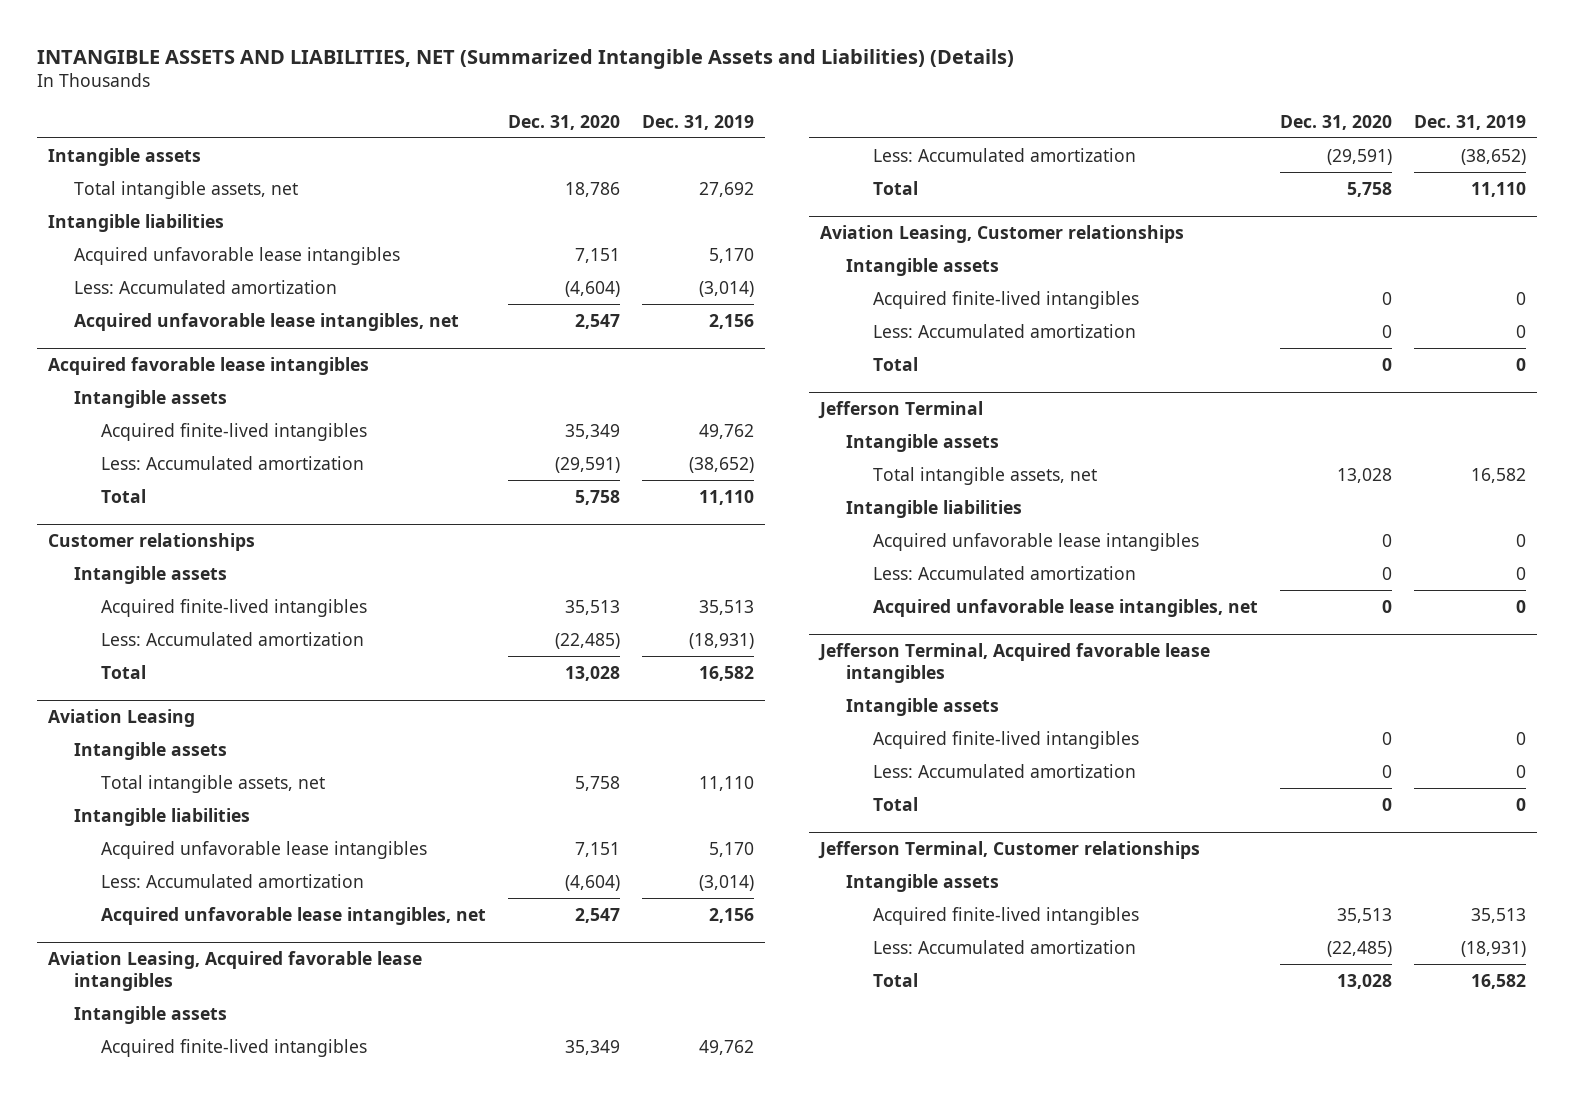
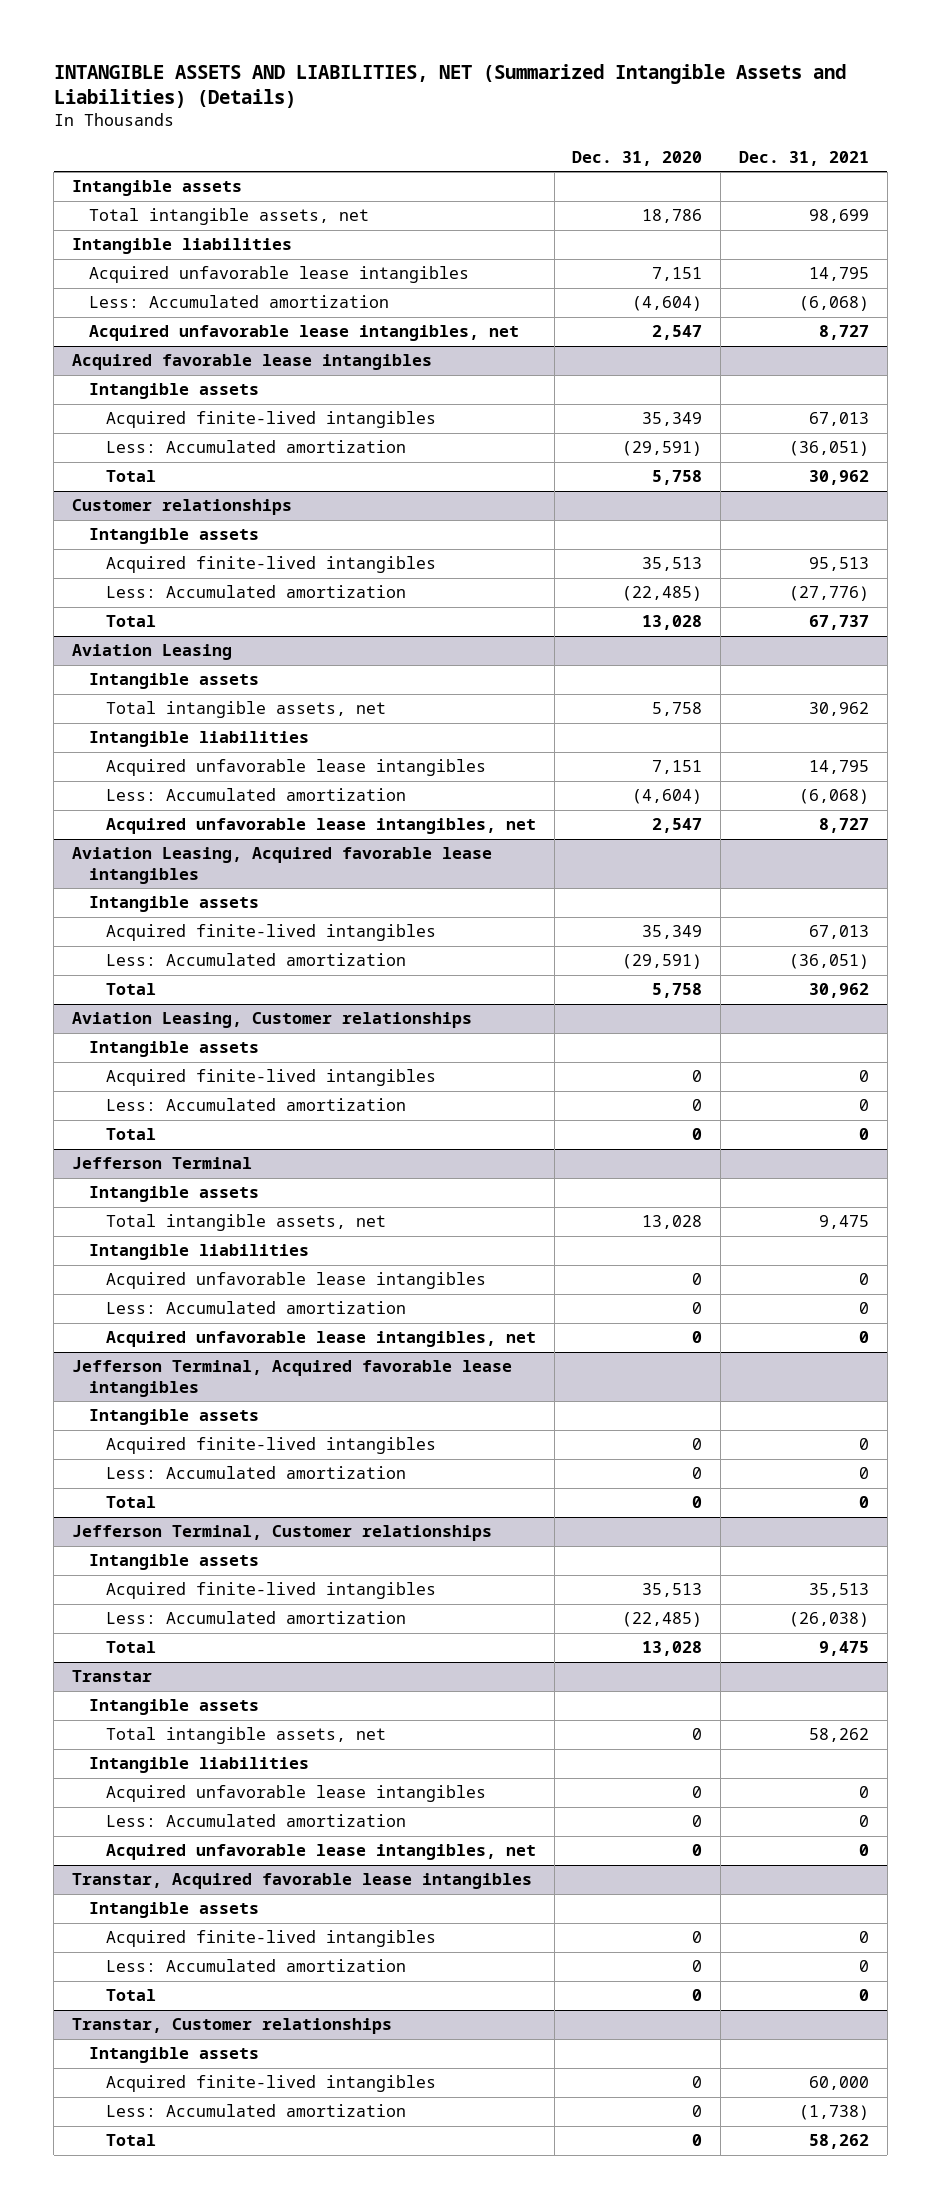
[642,114,755,130] Dec. 31, 2019 -> none
none -> [738,150,869,166] Dec. 31, 2021
none -> [71,1670,152,1683] Transtar
none -> [88,1699,259,1716] Intangible assets
none -> [105,1727,386,1745] Total intangible assets, net
none -> [88,1757,309,1774] Intangible liabilities
none -> [105,1785,486,1803] Acquired unfavorable lease intangibles
none -> [105,1814,406,1828] Less: Accumulated amortization
none -> [105,1844,536,1861] Acquired unfavorable lease intangibles, net
none -> [71,1873,532,1890] Transtar, Acquired favorable lease intangibles
none -> [88,1902,259,1919] Intangible assets
none -> [105,1930,436,1948] Acquired finite-lived intangibles
none -> [105,1959,406,1973] Less: Accumulated amortization
none -> [105,1989,156,2002] Total
none -> [71,2018,392,2035] Transtar, Customer relationships
none -> [88,2047,259,2064] Intangible assets
none -> [105,2075,436,2093] Acquired finite-lived intangibles
none -> [105,2104,406,2118] Less: Accumulated amortization
none -> [105,2134,156,2147] Total

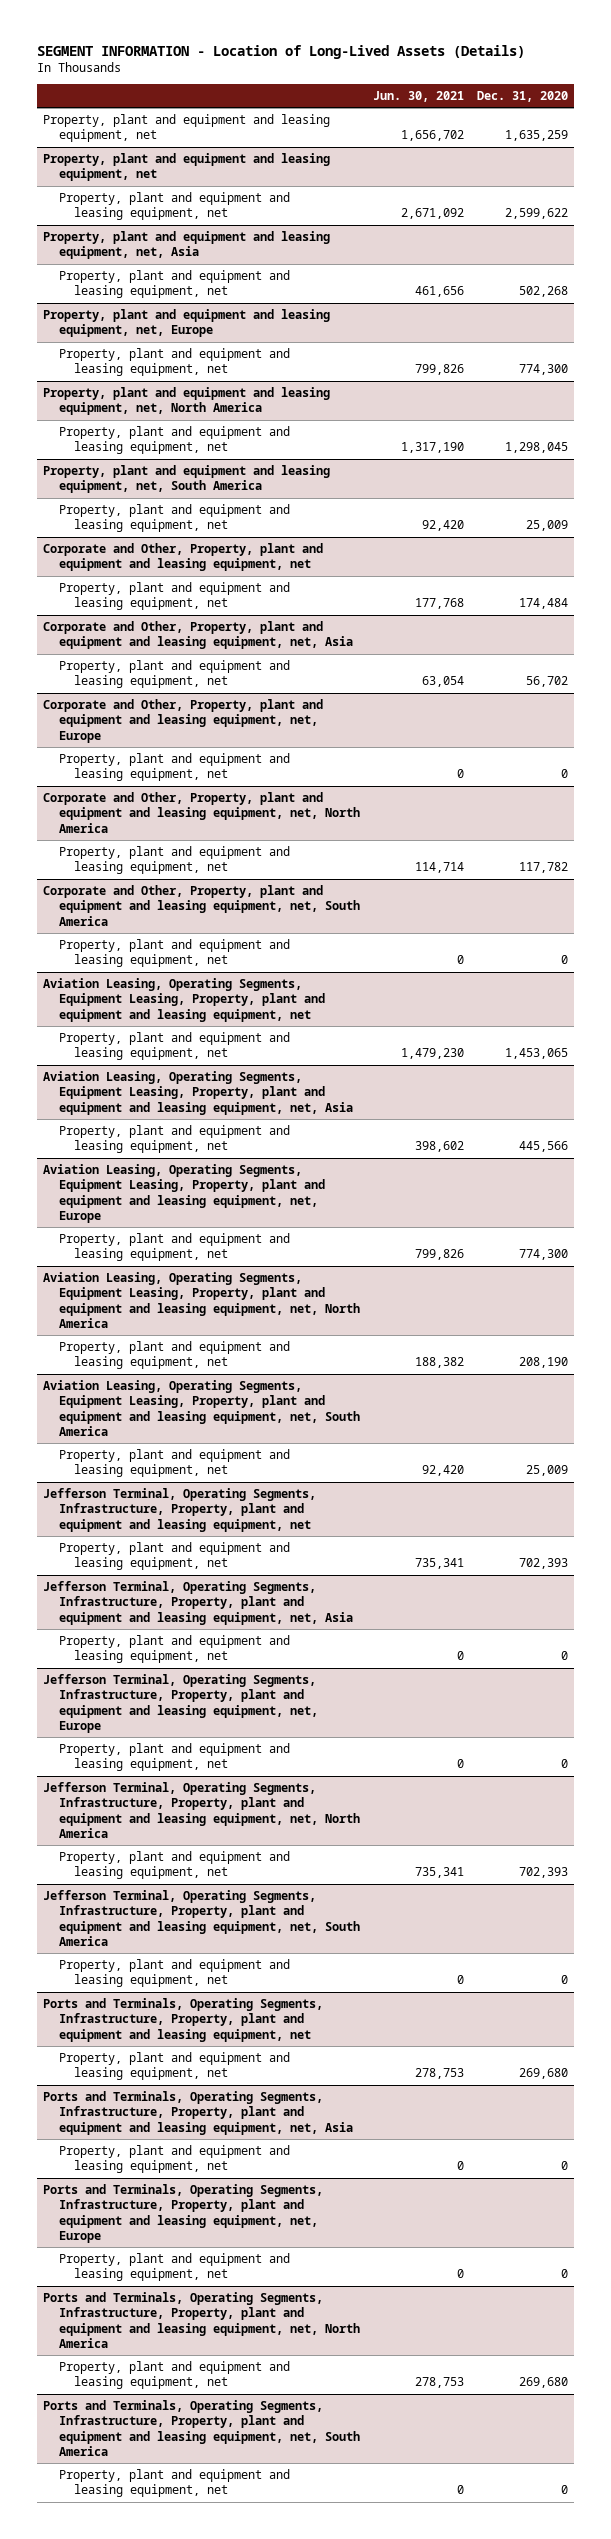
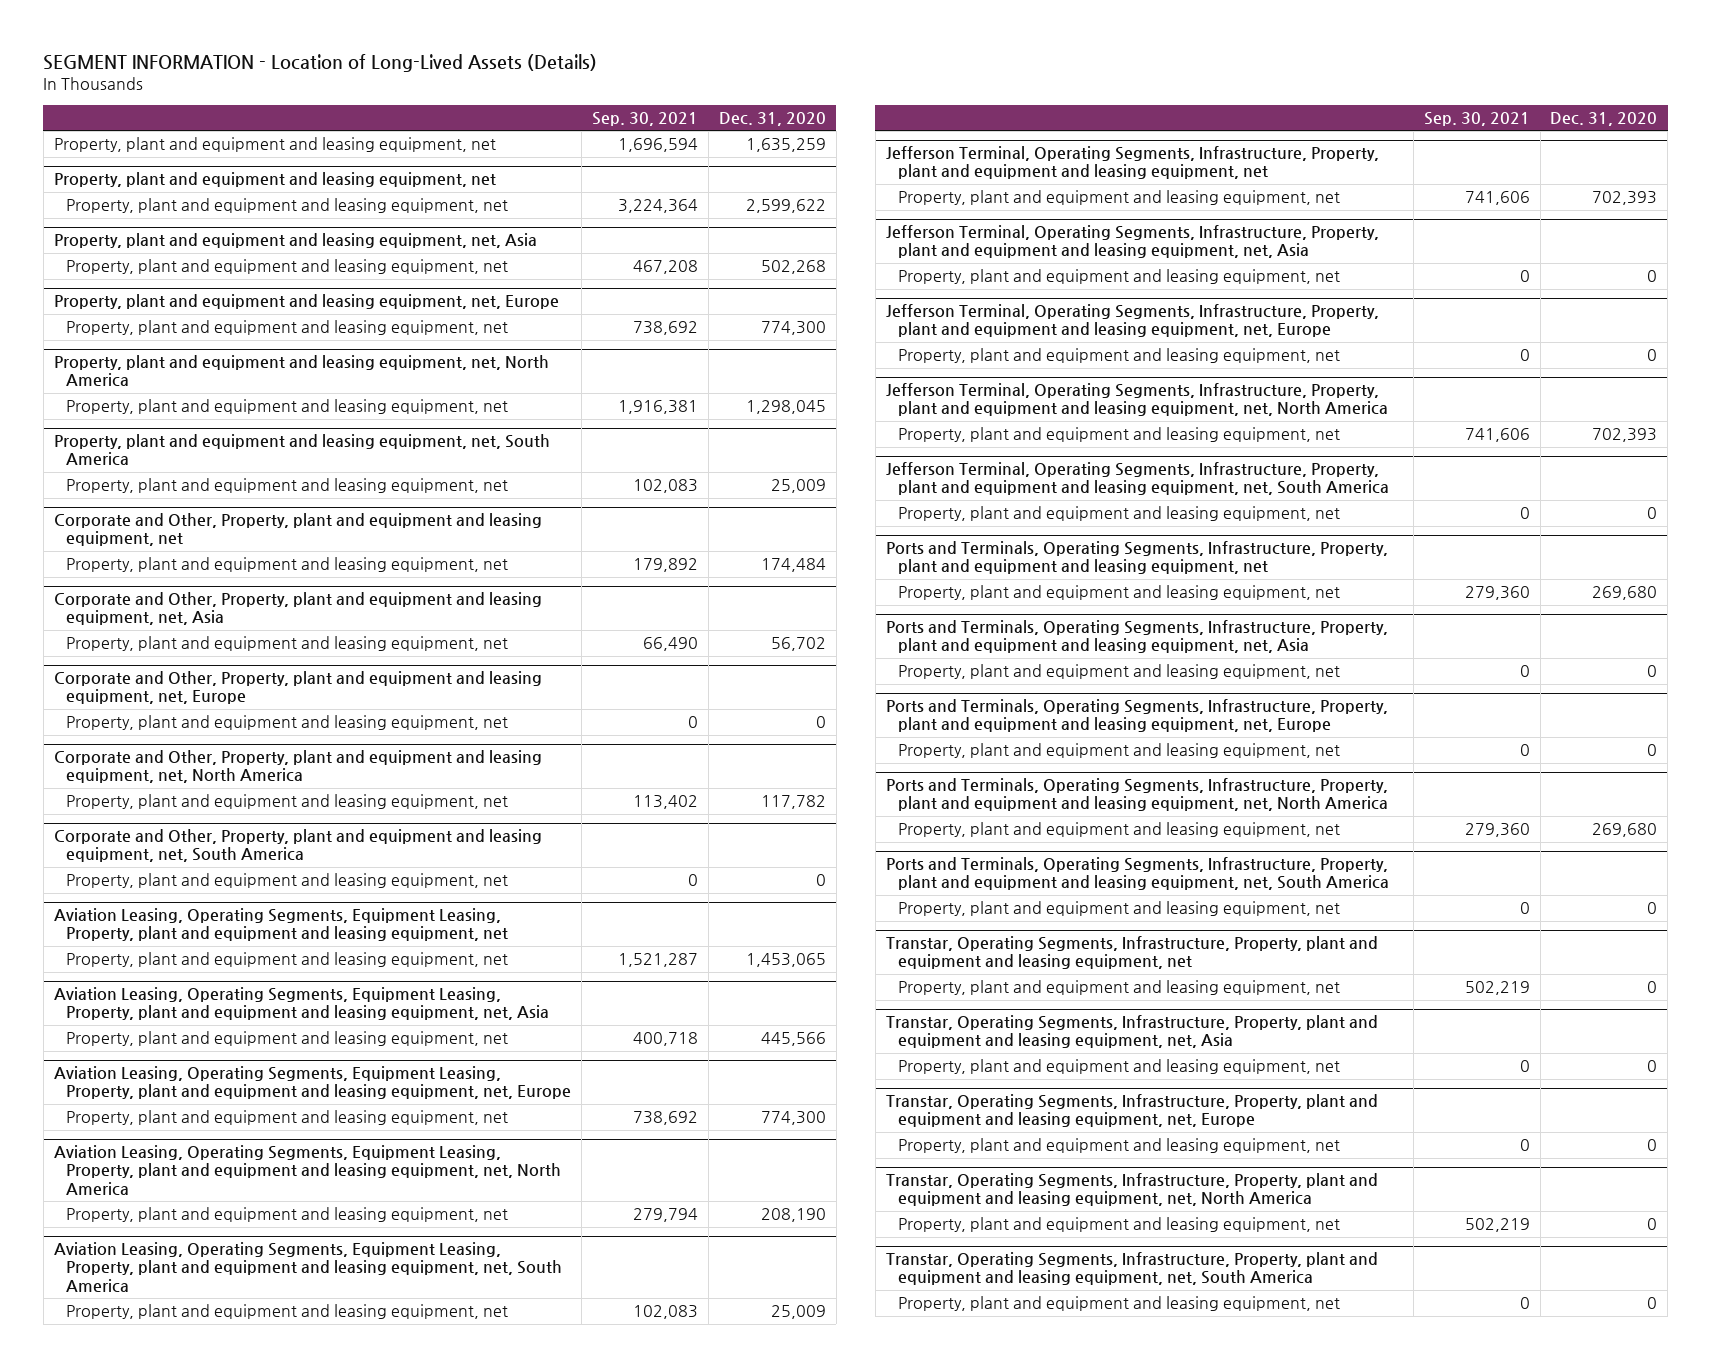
[372,90,464,102] Jun. 30, 2021 -> none
none -> [591,111,698,126] Sep. 30, 2021
none -> [885,936,1378,970] Transtar, Operating Segments, Infrastructure, Property, plant and equipment and leasing equipment, net
none -> [897,980,1340,996] Property, plant and equipment and leasing equipment, net
none -> [885,1015,1378,1049] Transtar, Operating Segments, Infrastructure, Property, plant and equipment and leasing equipment, net, Asia
none -> [897,1059,1340,1075] Property, plant and equipment and leasing equipment, net
none -> [885,1094,1378,1128] Transtar, Operating Segments, Infrastructure, Property, plant and equipment and leasing equipment, net, Europe
none -> [897,1138,1340,1154] Property, plant and equipment and leasing equipment, net
none -> [885,1173,1378,1207] Transtar, Operating Segments, Infrastructure, Property, plant and equipment and leasing equipment, net, North America
none -> [897,1217,1340,1233] Property, plant and equipment and leasing equipment, net
none -> [885,1252,1378,1286] Transtar, Operating Segments, Infrastructure, Property, plant and equipment and leasing equipment, net, South America
none -> [897,1296,1340,1312] Property, plant and equipment and leasing equipment, net

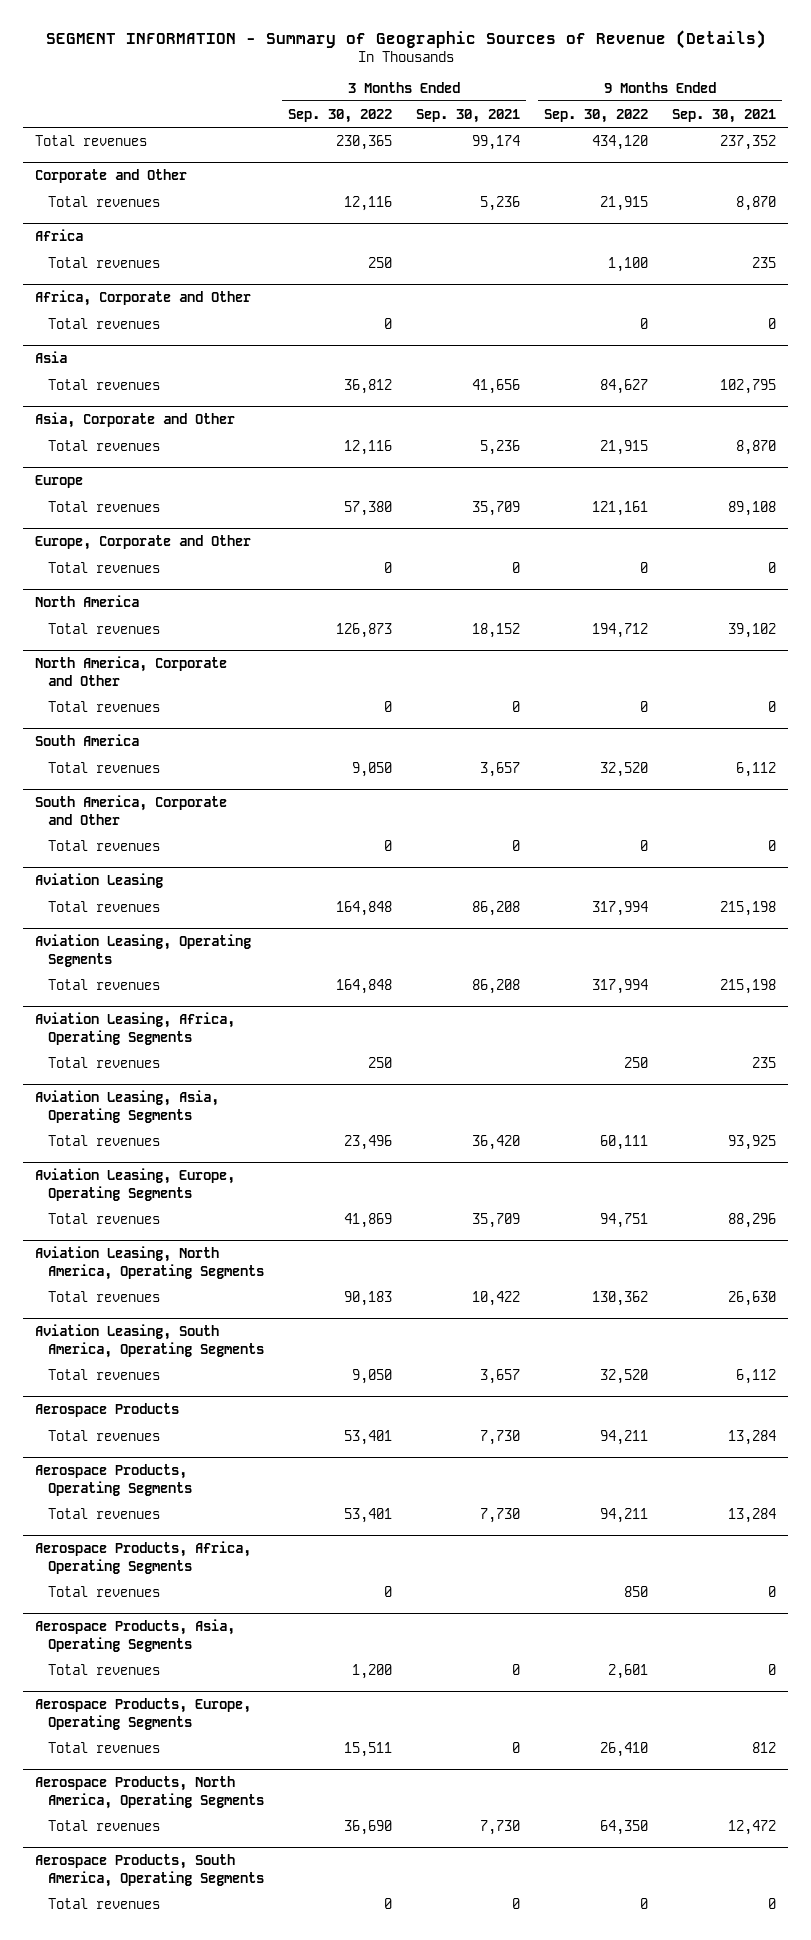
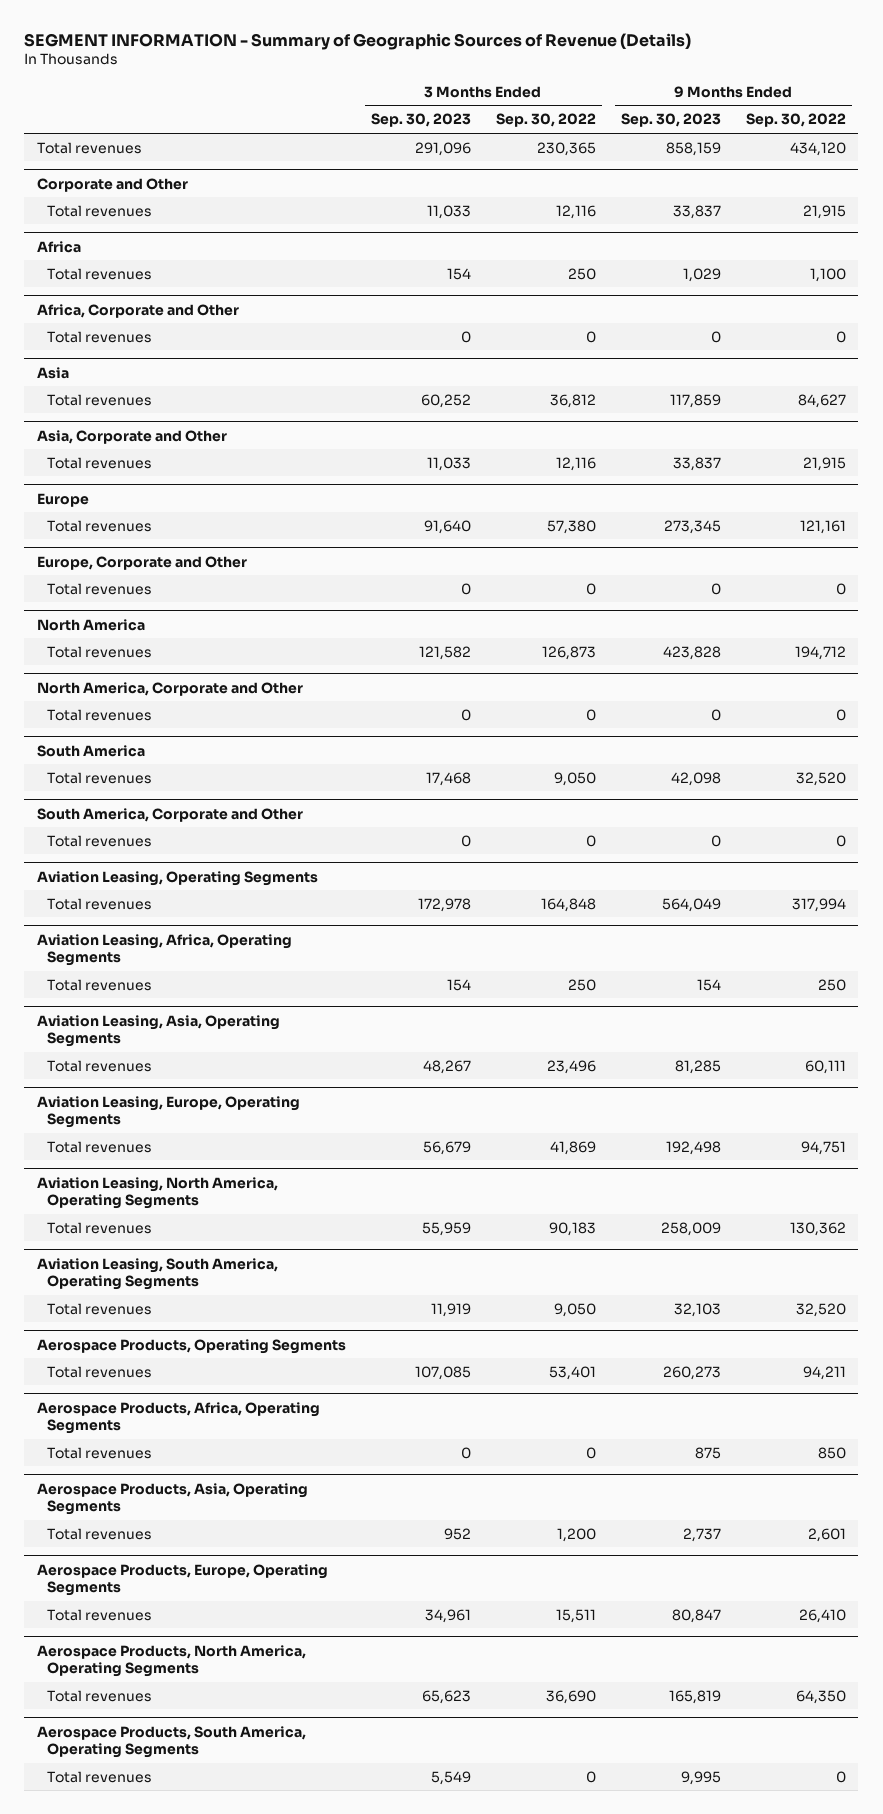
[416,108,521,123] Sep. 30, 2021 -> none
[672,108,777,123] Sep. 30, 2021 -> none
none -> [370,113,471,128] Sep. 30, 2023
none -> [620,113,721,128] Sep. 30, 2023
[34,873,163,889] Aviation Leasing -> none
[48,900,161,912] Total revenues -> none
[34,1403,179,1418] Aerospace Products -> none
[48,1429,161,1441] Total revenues -> none

